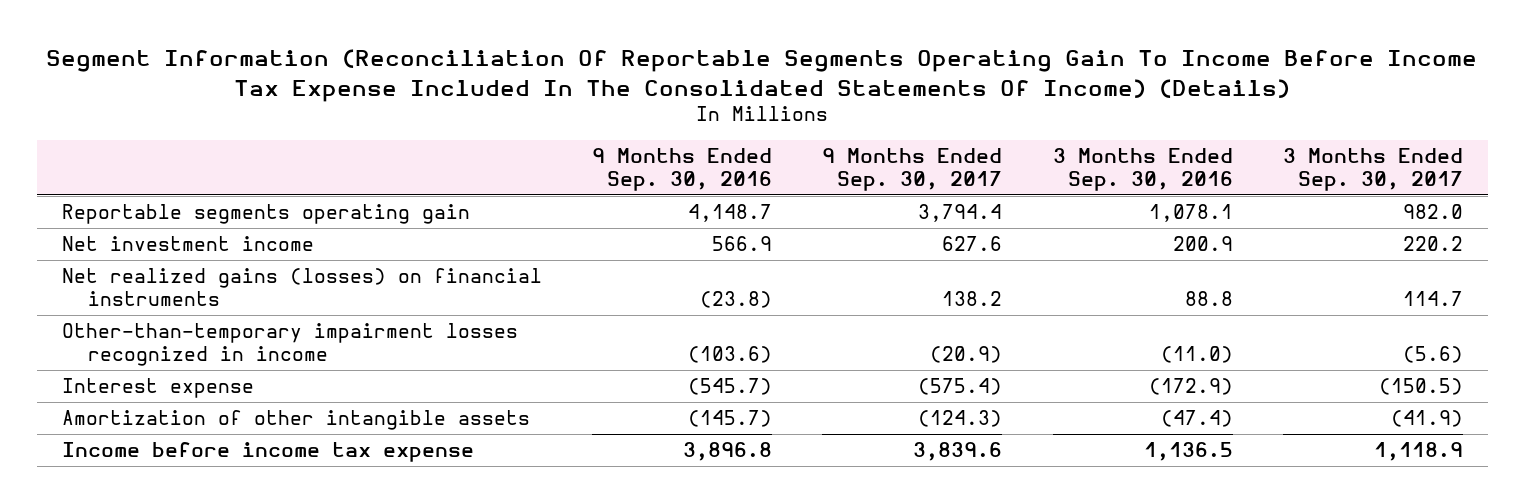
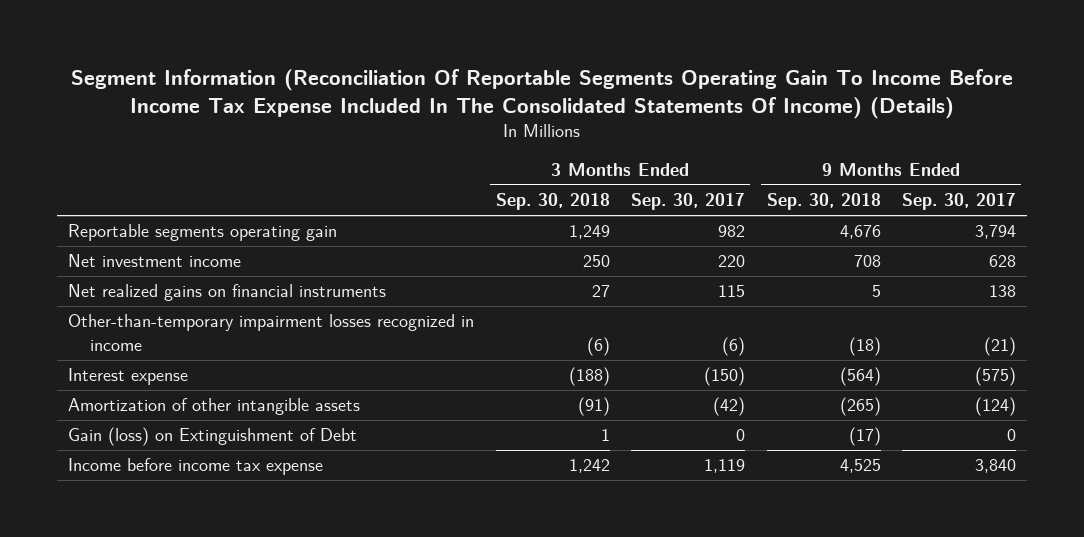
[592,147,773,191] 9 Months Ended Sep. 30, 2016 -> none
[1052,147,1233,191] 3 Months Ended Sep. 30, 2016 -> none
none -> [495,193,610,211] Sep. 30, 2018
none -> [766,193,881,211] Sep. 30, 2018
[918,204,1003,223] 3,794.4 -> [975,225,1017,240] 3,794
[1402,204,1463,220] 982.0 -> [718,225,746,238] 982
[942,236,1003,252] 627.6 -> [989,255,1017,268] 628
[1402,236,1463,252] 220.2 -> [718,255,746,268] 220
[62,268,543,307] Net realized gains (losses) on financial instruments -> [67,284,386,302] Net realized gains on financial instruments
[942,291,1003,307] 138.2 -> [989,285,1017,298] 138
[1402,291,1463,307] 114.7 -> [718,285,746,298] 115
[930,346,1003,364] (20.9) -> [984,336,1017,356] (21)
[1402,346,1463,364] (5.6) -> [722,336,746,356] (6)
[918,378,1003,396] (575.4) -> [975,367,1017,387] (575)
[1378,378,1463,396] (150.5) -> [704,367,746,387] (150)
[918,410,1003,428] (124.3) -> [975,397,1017,417] (124)
[1390,410,1463,428] (41.9) -> [713,397,746,417] (42)
none -> [67,427,357,447] Gain (loss) on Extinguishment of Debt
[913,442,1003,462] 3,839.6 -> [975,459,1017,474] 3,840
[1373,442,1463,462] 1,118.9 -> [704,459,746,474] 1,119

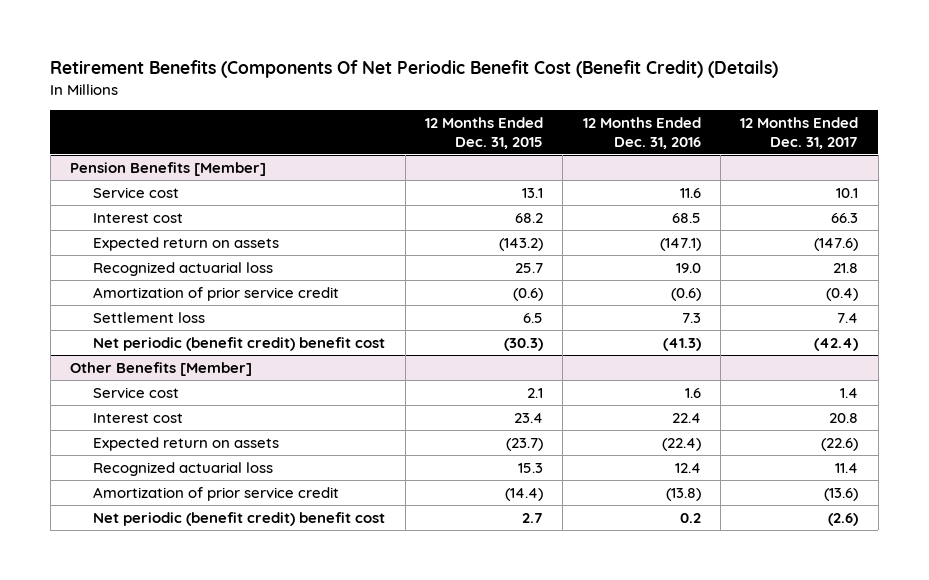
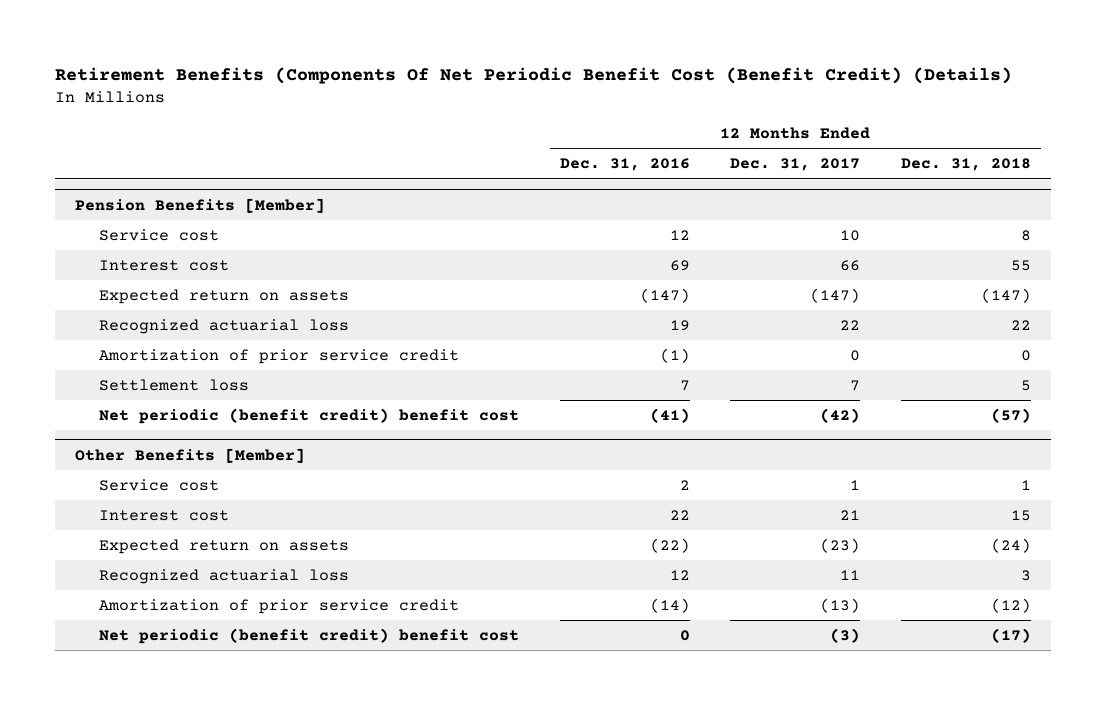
[425,116,544,150] 12 Months Ended Dec. 31, 2015 -> none
none -> [900,158,1031,172] Dec. 31, 2018
[679,187,701,198] 11.6 -> [669,229,690,240] 12
[836,187,859,198] 10.1 -> [840,229,861,241] 10
[671,212,701,223] 68.5 -> [669,259,690,271] 69
[831,212,859,223] 66.3 -> [840,259,861,271] 66
[659,237,701,251] (147.1) -> [639,287,690,303] (147)
[814,237,859,251] (147.6) -> [810,287,861,303] (147)
[675,262,701,273] 19.0 -> [669,319,690,331] 19
[833,262,859,273] 21.8 -> [840,319,861,330] 22
[670,287,701,301] (0.6) -> [659,347,690,363] (1)
[826,287,859,301] (0.4) -> [850,349,861,361] 0
[681,312,701,323] 7.3 -> [679,379,690,391] 7
[837,312,859,323] 7.4 -> [850,379,861,391] 7
[662,337,701,351] (41.3) -> [649,407,690,423] (41)
[814,337,859,351] (42.4) -> [820,407,861,423] (42)
[684,387,701,398] 1.6 -> [679,479,690,490] 2
[840,387,859,398] 1.4 -> [850,479,861,490] 1
[671,412,701,423] 22.4 -> [669,509,690,520] 22
[829,412,859,423] 20.8 -> [840,509,861,520] 21
[661,437,701,451] (22.4) -> [649,537,690,553] (22)
[821,437,859,451] (22.6) -> [820,537,861,553] (23)
[674,462,701,473] 12.4 -> [669,569,690,580] 12
[835,462,859,473] 11.4 -> [840,569,861,580] 11
[665,487,701,501] (13.8) -> [649,597,690,613] (14)
[824,487,859,501] (13.6) -> [820,597,861,613] (13)
[679,512,701,523] 0.2 -> [679,629,690,641] 0
[828,512,859,526] (2.6) -> [830,627,861,643] (3)

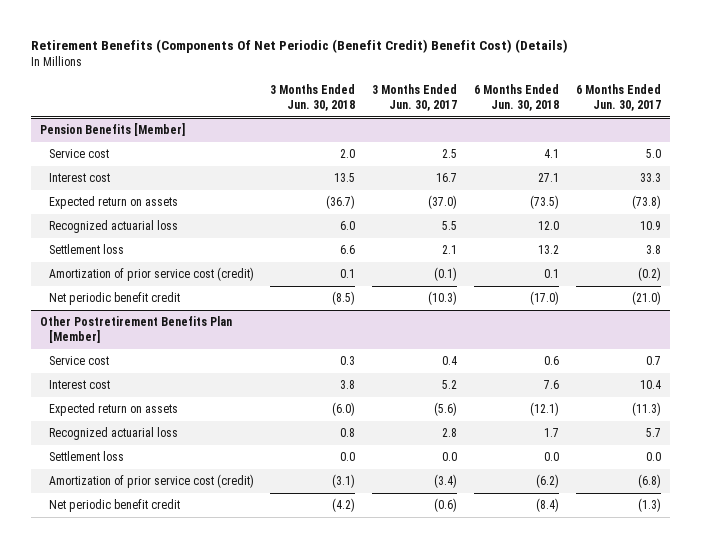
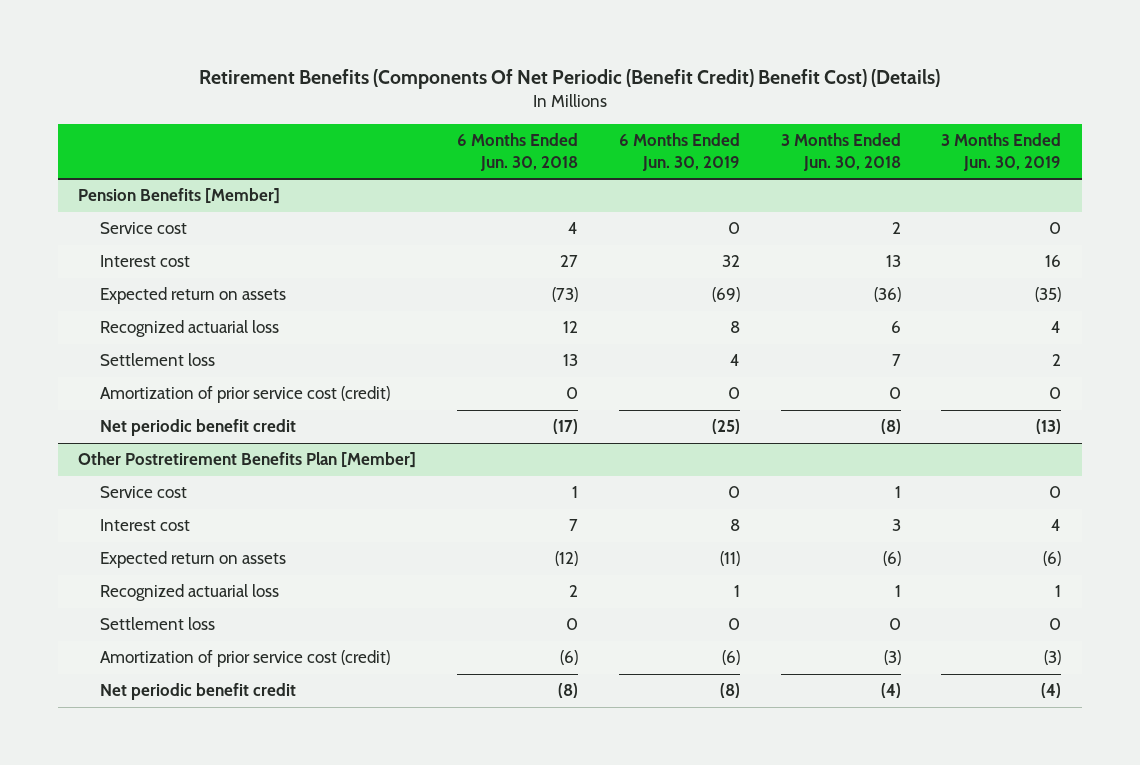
[372,84,458,112] 3 Months Ended Jun. 30, 2017 -> none
[576,84,662,112] 6 Months Ended Jun. 30, 2017 -> none
none -> [618,133,740,171] 6 Months Ended Jun. 30, 2019
none -> [941,133,1062,171] 3 Months Ended Jun. 30, 2019
[340,149,356,159] 2.0 -> [891,222,901,235] 2
[544,149,560,159] 4.1 -> [568,222,579,235] 4
[334,173,356,183] 13.5 -> [885,255,901,268] 13
[538,173,560,183] 27.1 -> [560,255,579,268] 27
[326,195,356,210] (36.7) -> [873,287,901,303] (36)
[530,195,560,210] (73.5) -> [552,287,579,303] (73)
[340,221,356,231] 6.0 -> [890,321,901,334] 6
[538,221,560,231] 12.0 -> [563,321,579,334] 12
[340,245,356,255] 6.6 -> [891,354,901,367] 7
[538,245,560,255] 13.2 -> [563,354,579,367] 13
[340,269,356,279] 0.1 -> [888,387,901,400] 0
[544,269,560,279] 0.1 -> [566,387,579,400] 0
[332,291,356,306] (8.5) -> [880,419,901,435] (8)
[530,291,560,306] (17.0) -> [553,419,579,435] (17)
[340,356,356,366] 0.3 -> [894,486,901,499] 1
[544,356,560,366] 0.6 -> [572,486,579,499] 1
[340,380,356,390] 3.8 -> [891,519,901,532] 3
[544,380,560,390] 7.6 -> [569,519,579,532] 7
[332,402,356,417] (6.0) -> [882,551,901,567] (6)
[530,402,560,417] (12.1) -> [555,551,579,567] (12)
[340,428,356,438] 0.8 -> [894,585,901,598] 1
[544,428,560,438] 1.7 -> [569,585,579,598] 2
[340,452,356,462] 0.0 -> [888,618,901,631] 0
[544,452,560,462] 0.0 -> [566,618,579,631] 0
[332,474,356,489] (3.1) -> [883,650,901,666] (3)
[536,474,560,489] (6.2) -> [560,650,579,666] (6)
[332,498,356,513] (4.2) -> [880,683,901,699] (4)
[536,498,560,513] (8.4) -> [558,683,579,699] (8)

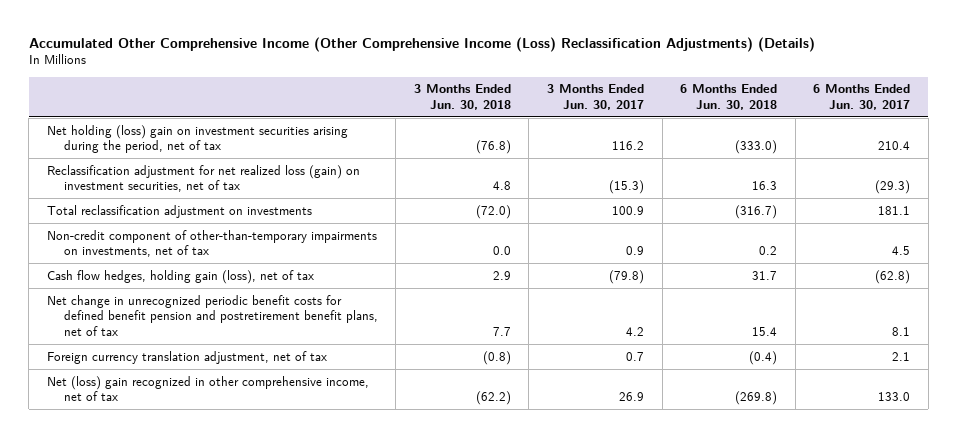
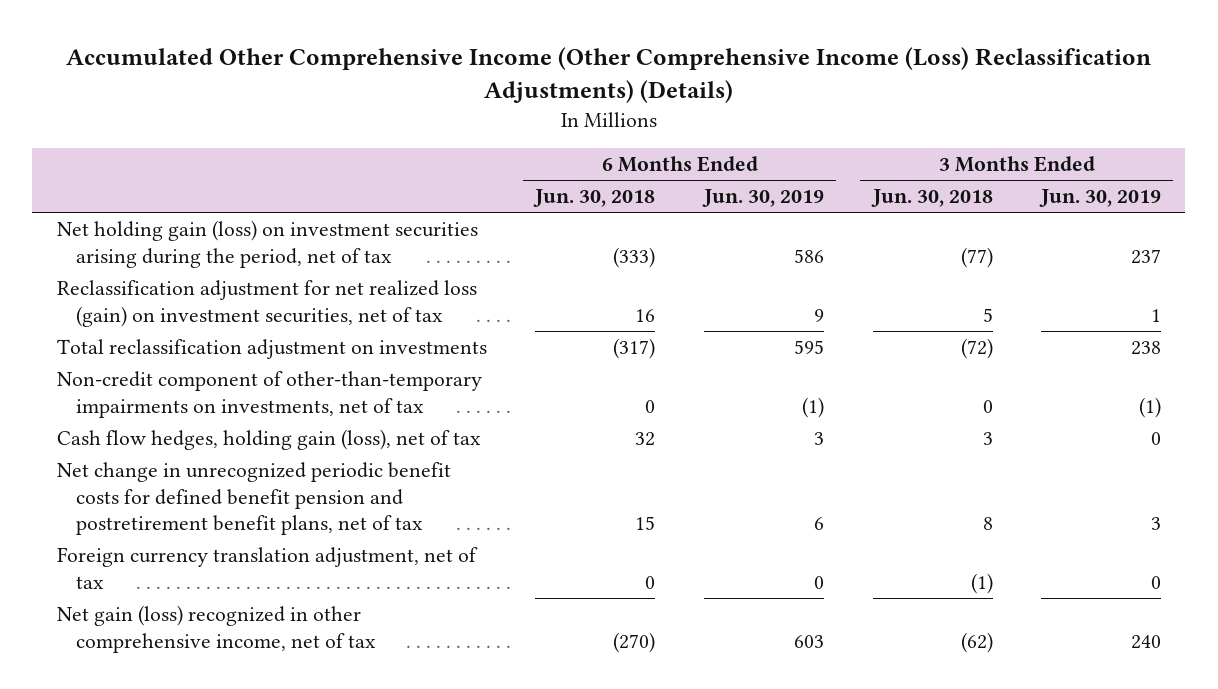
[546,84,644,110] 3 Months Ended Jun. 30, 2017 -> none
[813,84,911,110] 6 Months Ended Jun. 30, 2017 -> none
none -> [701,189,824,208] Jun. 30, 2019
none -> [1039,189,1162,208] Jun. 30, 2019
[46,124,348,154] Net holding (loss) gain on investment securities arising during the period, net of tax -> [56,219,478,268] Net holding gain (loss) on investment securities arising during the period, net of tax
[475,140,511,155] (76.8) -> [960,246,993,268] (77)
[735,140,778,155] (333.0) -> [613,246,656,268] (333)
[492,181,511,191] 4.8 -> [982,307,993,322] 5
[752,181,778,191] 16.3 -> [635,308,656,322] 16
[475,204,511,219] (72.0) -> [960,337,993,359] (72)
[735,204,778,219] (316.7) -> [613,337,656,359] (317)
[492,246,511,256] 0.0 -> [982,399,993,413] 0
[759,246,778,256] 0.2 -> [645,399,656,413] 0
[492,270,511,280] 2.9 -> [982,431,993,445] 3
[752,270,778,280] 31.7 -> [635,431,656,446] 32
[492,326,511,336] 7.7 -> [982,517,993,531] 8
[752,326,778,336] 15.4 -> [635,516,656,531] 15
[482,350,511,365] (0.8) -> [970,572,993,594] (1)
[749,350,778,365] (0.4) -> [645,575,656,589] 0
[46,375,369,402] Net (loss) gain recognized in other comprehensive income, net of tax -> [56,604,376,653] Net gain (loss) recognized in other comprehensive income, net of tax
[475,391,511,406] (62.2) -> [960,631,993,653] (62)
[735,391,778,406] (269.8) -> [613,631,656,653] (270)

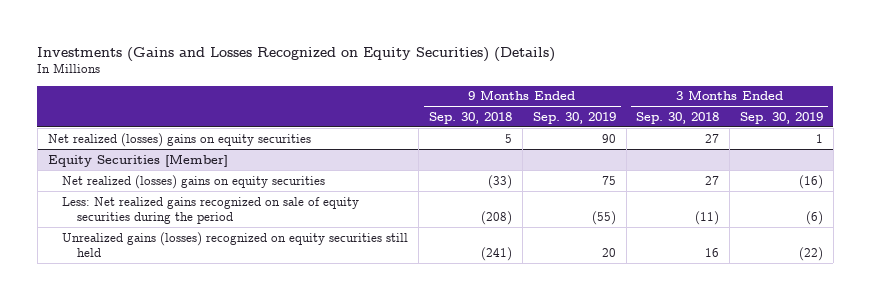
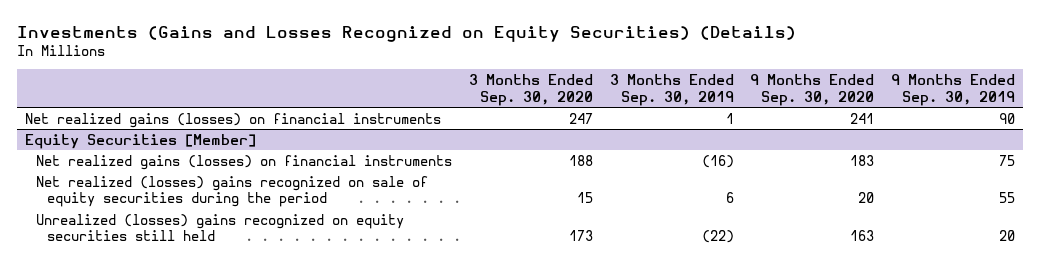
[429,111,513,124] Sep. 30, 2018 -> none
[636,111,720,124] Sep. 30, 2018 -> none
none -> [468,74,593,106] 3 Months Ended Sep. 30, 2020
none -> [750,74,875,106] 9 Months Ended Sep. 30, 2020
[47,132,311,147] Net realized (losses) gains on equity securities -> [25,112,442,128] Net realized gains (losses) on financial instruments
[62,174,326,189] Net realized (losses) gains on equity securities -> [36,154,453,170] Net realized gains (losses) on financial instruments
[62,196,360,225] Less: Net realized gains recognized on sale of equity securities during the period -> [36,175,429,208] Net realized (losses) gains recognized on sale of equity securities during the period
[591,211,616,226] (55) -> [998,192,1015,204] 55
[806,211,824,226] (6) -> [725,192,734,204] 6
[62,231,409,258] Unrealized gains (losses) recognized on equity securities still held -> [36,213,405,242] Unrealized (losses) gains recognized on equity securities still held

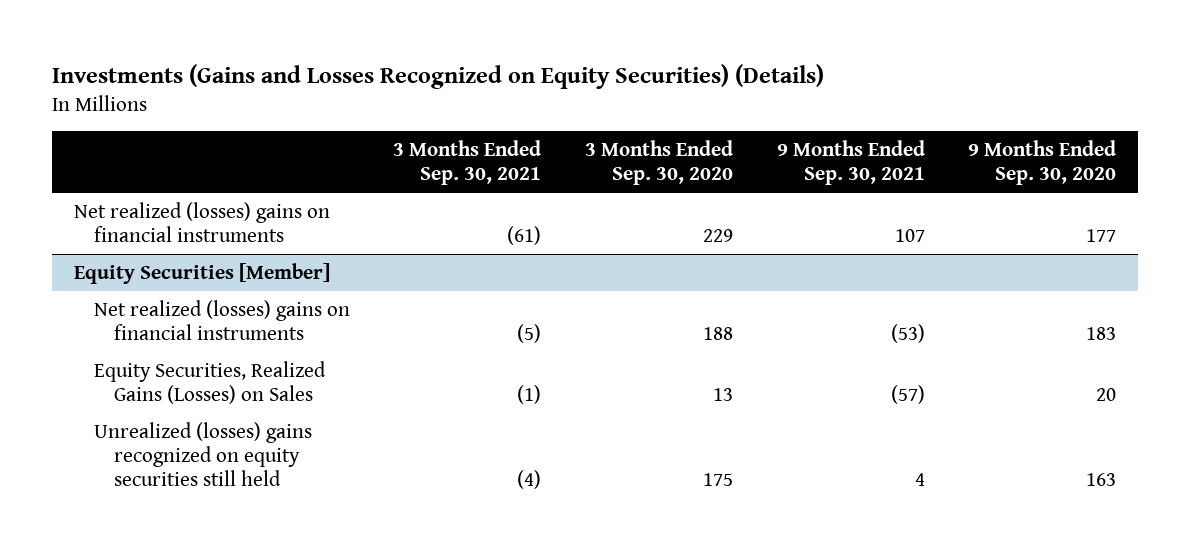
[609,74,734,106] 3 Months Ended Sep. 30, 2019 -> none
[890,74,1015,106] 9 Months Ended Sep. 30, 2019 -> none
none -> [393,139,542,186] 3 Months Ended Sep. 30, 2021
none -> [776,139,925,186] 9 Months Ended Sep. 30, 2021
[25,112,442,128] Net realized gains (losses) on financial instruments -> [73,201,330,243] Net realized (losses) gains on financial instruments
[568,112,593,124] 247 -> [702,229,733,243] 229
[850,112,875,124] 241 -> [1086,229,1117,243] 177
[36,154,453,170] Net realized gains (losses) on financial instruments -> [93,299,350,341] Net realized (losses) gains on financial instruments
[36,175,429,208] Net realized (losses) gains recognized on sale of equity securities during the period -> [93,360,326,405] Equity Securities, Realized Gains (Losses) on Sales
[576,192,593,204] 15 -> [712,388,733,402] 13
[568,230,593,242] 173 -> [702,473,733,487] 175

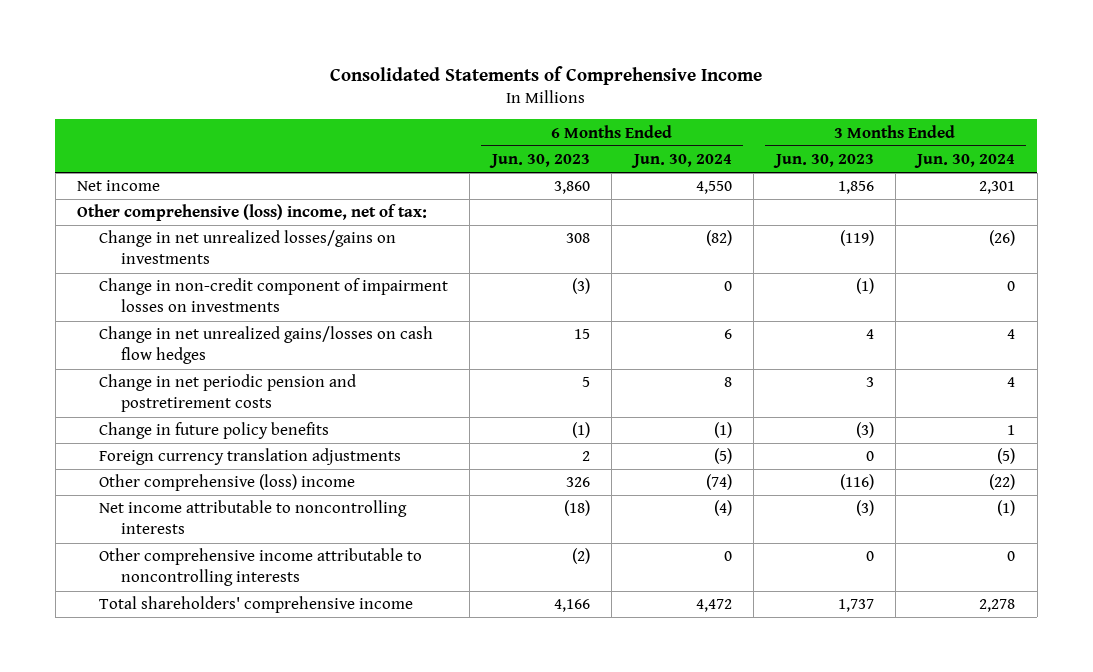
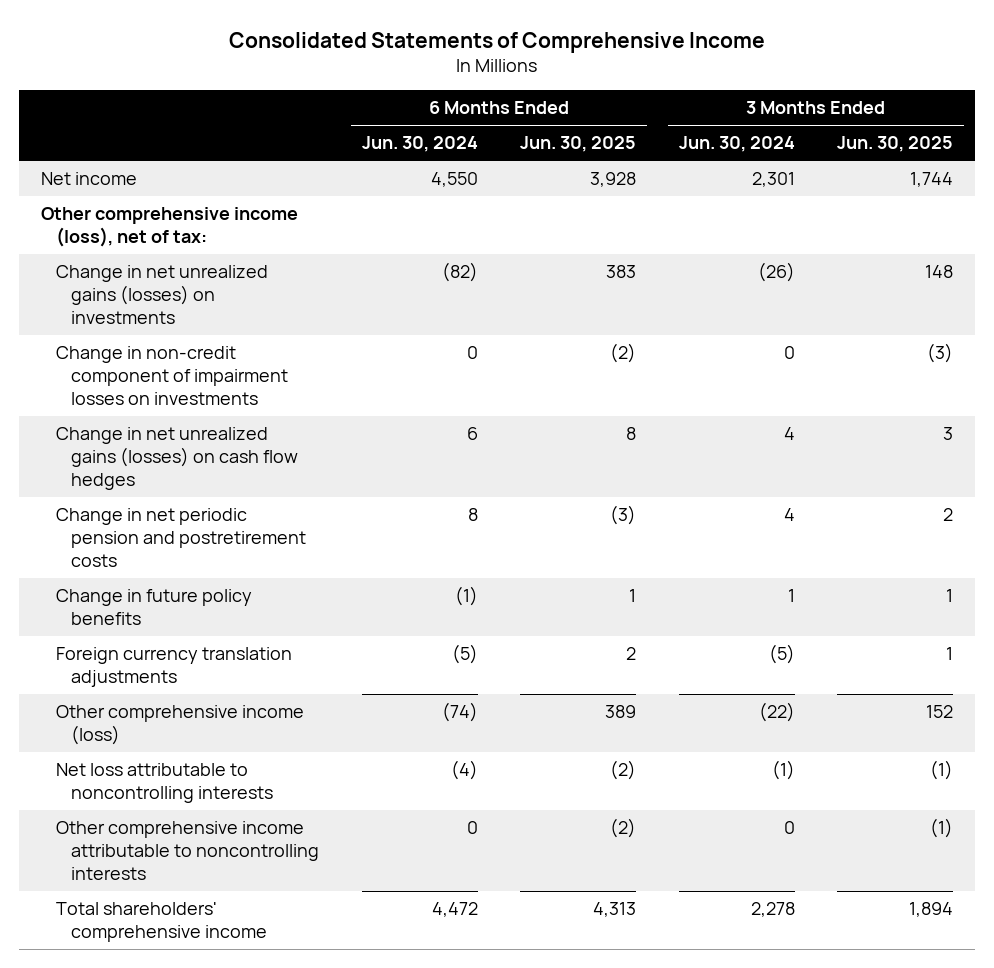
[488,154,590,169] Jun. 30, 2023 -> none
[772,154,874,169] Jun. 30, 2023 -> none
none -> [520,136,637,153] Jun. 30, 2025
none -> [837,136,954,153] Jun. 30, 2025
[77,204,428,222] Other comprehensive (loss) income, net of tax: -> [40,207,298,248] Other comprehensive income (loss), net of tax:
[98,230,396,265] Change in net unrealized losses/gains on investments -> [55,265,268,325] Change in net unrealized gains (losses) on investments
[98,326,433,365] Change in net unrealized gains/losses on cash flow hedges -> [55,427,298,491] Change in net unrealized gains (losses) on cash flow hedges
[98,474,355,492] Other comprehensive (loss) income -> [55,705,304,746] Other comprehensive income (loss)
[98,500,407,535] Net income attributable to noncontrolling interests -> [55,763,273,804] Net loss attributable to noncontrolling interests

